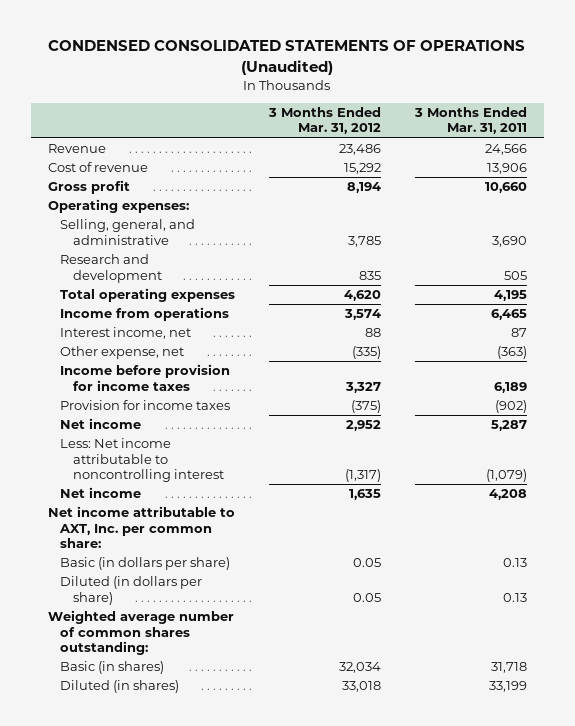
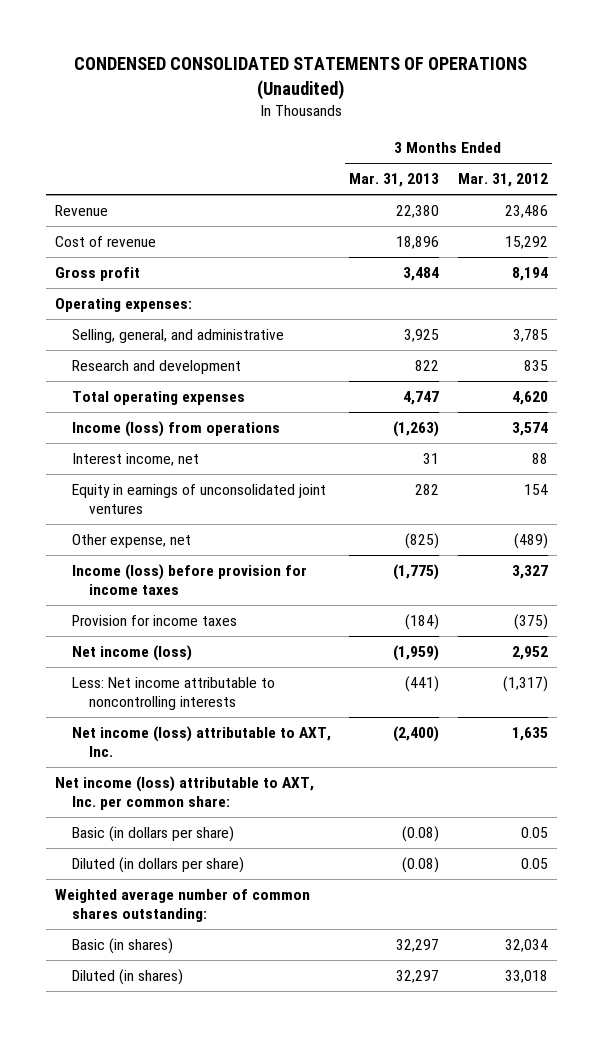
[414,107,528,135] 3 Months Ended Mar. 31, 2011 -> none
none -> [349,173,440,188] Mar. 31, 2013
[60,307,230,322] Income from operations -> [72,421,281,438] Income (loss) from operations
none -> [72,484,327,515] Equity in earnings of unconsolidated joint ventures
[352,346,382,360] (335) -> [513,533,548,550] (489)
[60,364,231,391] Income before provision for income taxes -> [72,564,308,596] Income (loss) before provision for income taxes
[60,418,142,430] Net income -> [72,645,193,662] Net income (loss)
[60,438,224,482] Less: Net income attributable to noncontrolling interest -> [72,677,276,711] Less: Net income attributable to noncontrolling interests
[60,487,142,499] Net income -> [72,726,332,758] Net income (loss) attributable to AXT, Inc.
[47,506,235,548] Net income attributable to AXT, Inc. per common share: -> [55,776,315,811] Net income (loss) attributable to AXT, Inc. per common share:

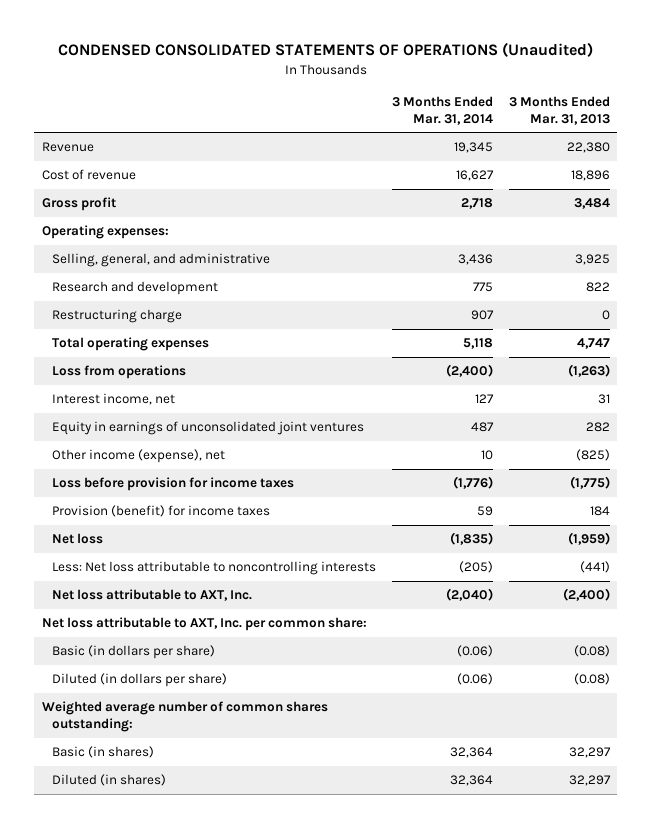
[457,173,548,188] Mar. 31, 2012 -> none
none -> [391,95,493,125] 3 Months Ended Mar. 31, 2014
none -> [52,309,183,324] Restructuring charge
[72,421,281,438] Income (loss) from operations -> [52,365,187,380] Loss from operations
[72,534,192,549] Other expense, net -> [52,449,226,464] Other income (expense), net
[72,564,308,596] Income (loss) before provision for income taxes -> [52,477,295,492] Loss before provision for income taxes
[72,615,238,627] Provision for income taxes -> [52,505,271,518] Provision (benefit) for income taxes
[405,614,440,631] (184) -> [589,506,610,517] 184
[72,645,193,662] Net income (loss) -> [52,533,104,545] Net loss
[72,677,276,711] Less: Net income attributable to noncontrolling interests -> [52,561,377,576] Less: Net loss attributable to noncontrolling interests
[72,726,332,758] Net income (loss) attributable to AXT, Inc. -> [52,589,253,602] Net loss attributable to AXT, Inc.
[55,776,315,811] Net income (loss) attributable to AXT, Inc. per common share: -> [41,617,367,632] Net loss attributable to AXT, Inc. per common share:

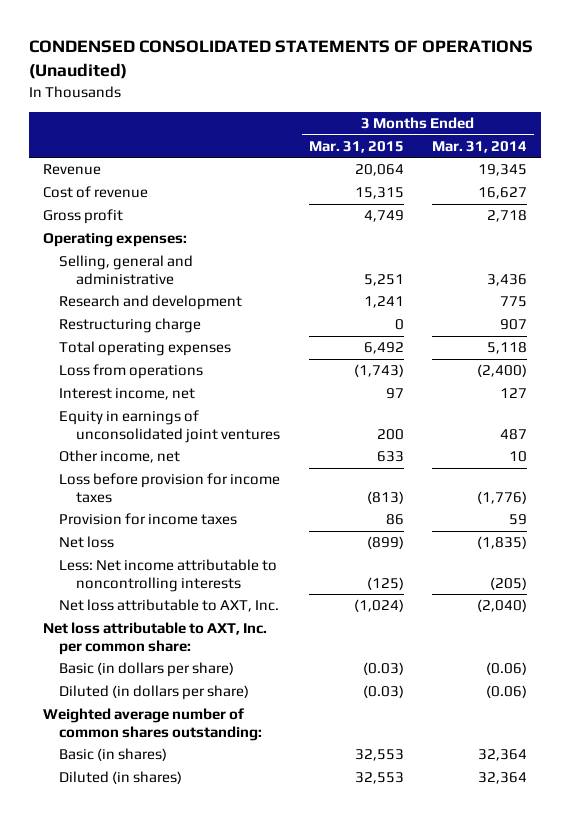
[508,95,610,125] 3 Months Ended Mar. 31, 2013 -> none
none -> [308,140,404,153] Mar. 31, 2015
[52,253,271,268] Selling, general, and administrative -> [59,255,194,285] Selling, general and administrative
[52,449,226,464] Other income (expense), net -> [59,450,181,464] Other income, net
[52,505,271,518] Provision (benefit) for income taxes -> [59,513,238,526] Provision for income taxes
[52,561,377,576] Less: Net loss attributable to noncontrolling interests -> [59,559,278,592] Less: Net income attributable to noncontrolling interests

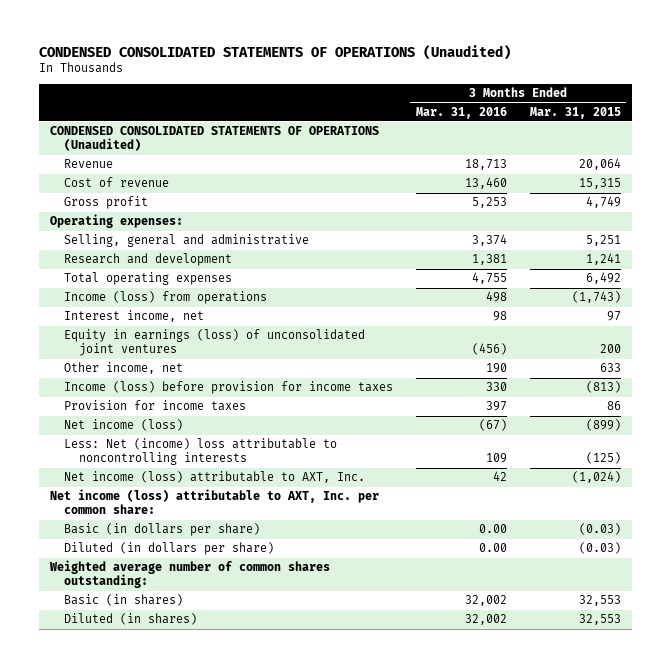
[431,140,527,153] Mar. 31, 2014 -> none
none -> [415,106,507,119] Mar. 31, 2016
none -> [49,126,379,152] CONDENSED CONSOLIDATED STATEMENTS OF OPERATIONS (Unaudited)
[59,318,202,334] Restructuring charge -> none
[59,364,204,380] Loss from operations -> [64,291,268,305] Income (loss) from operations
[59,410,280,443] Equity in earnings of unconsolidated joint ventures -> [64,329,366,357] Equity in earnings (loss) of unconsolidated joint ventures
[59,473,281,503] Loss before provision for income taxes -> [64,381,394,395] Income (loss) before provision for income taxes
[59,536,115,549] Net loss -> [64,419,184,432] Net income (loss)
[59,559,278,592] Less: Net income attributable to noncontrolling interests -> [64,438,338,466] Less: Net (income) loss attributable to noncontrolling interests
[59,599,280,613] Net loss attributable to AXT, Inc. -> [64,471,366,484] Net income (loss) attributable to AXT, Inc.
[42,622,267,655] Net loss attributable to AXT, Inc. per common share: -> [49,489,379,515] Net income (loss) attributable to AXT, Inc. per common share:

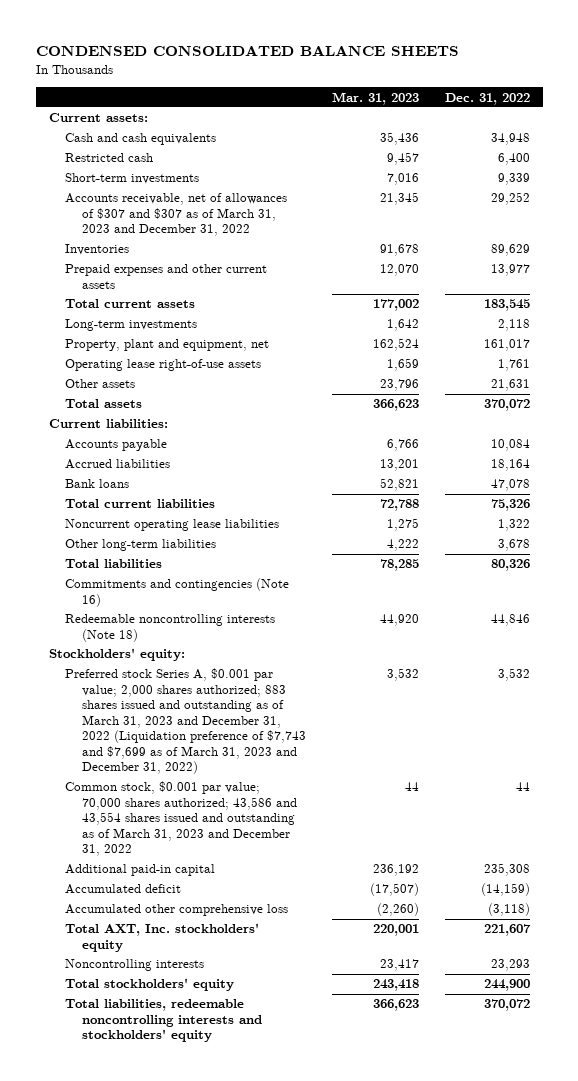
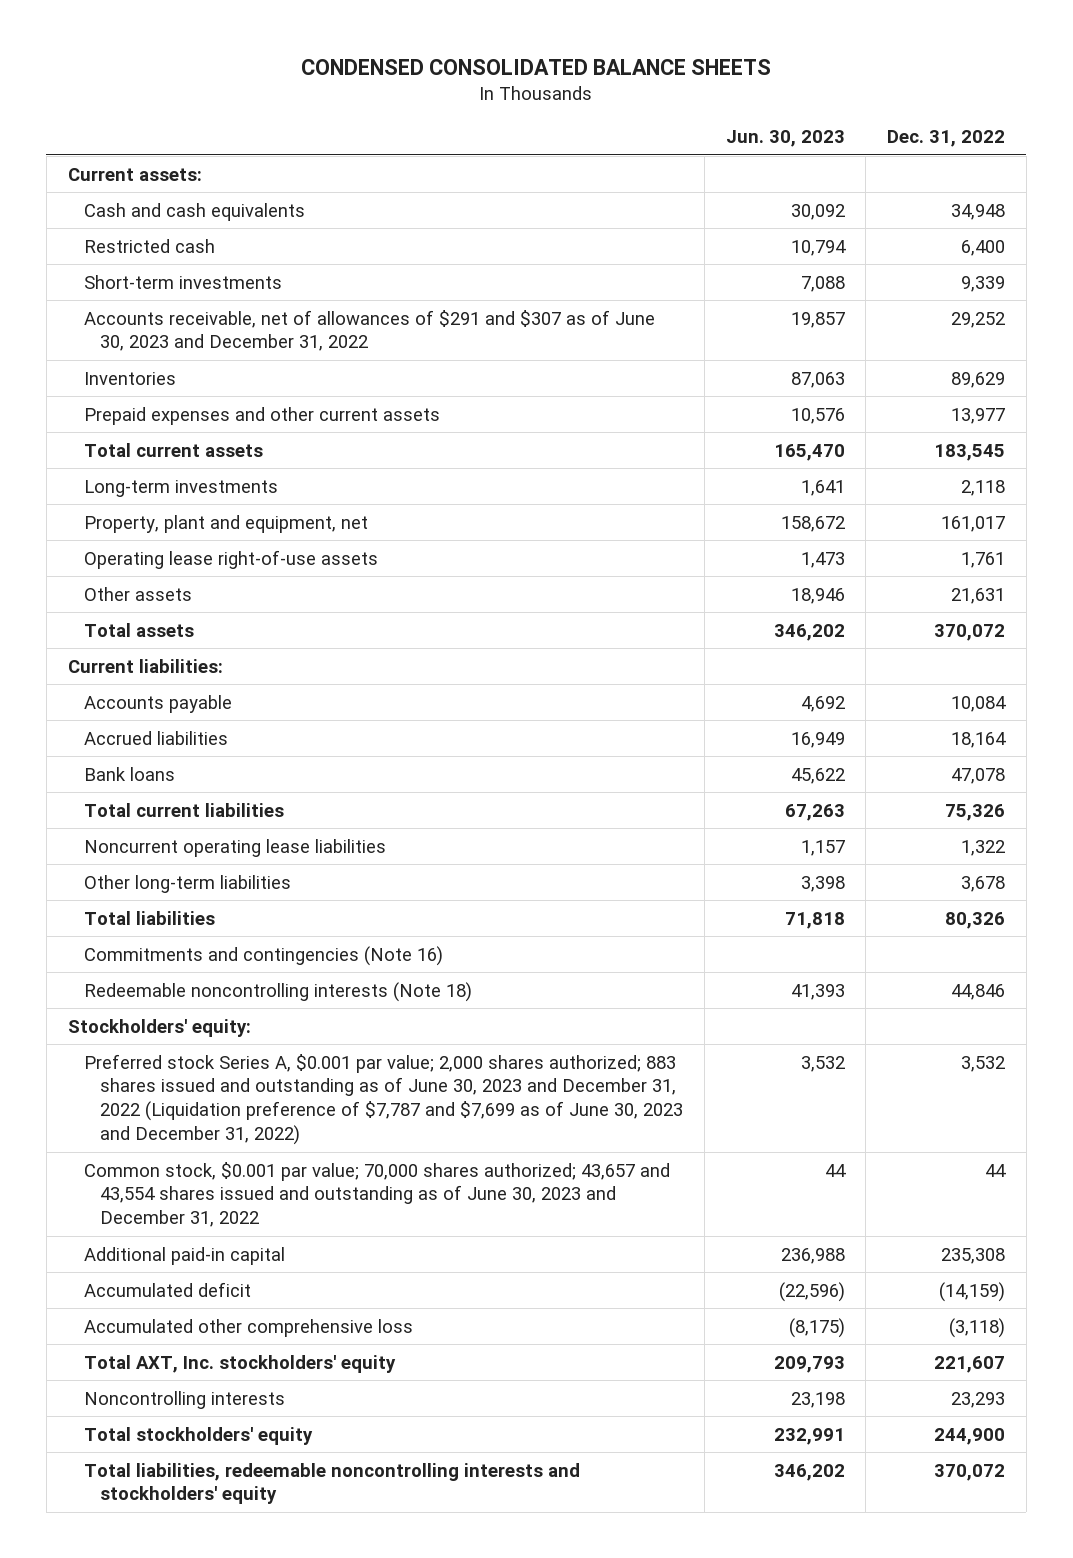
[332,91,420,105] Mar. 31, 2023 -> none
none -> [725,130,845,148] Jun. 30, 2023
[65,193,288,237] Accounts receivable, net of allowances of $307 and $307 as of March 31, 2023 and December 31, 2022 -> [83,309,655,352] Accounts receivable, net of allowances of $291 and $307 as of June 30, 2023 and December 31, 2022
[65,668,307,775] Preferred stock Series A, $0.001 par value; 2,000 shares authorized; 883 shares issued and outstanding as of March 31, 2023 and December 31, 2022 (Liquidation preference of $7,743 and $7,699 as of March 31, 2023 and December 31, 2022) -> [83,1053,684,1146] Preferred stock Series A, $0.001 par value; 2,000 shares authorized; 883 shares issued and outstanding as of June 30, 2023 and December 31, 2022 (Liquidation preference of $7,787 and $7,699 as of June 30, 2023 and December 31, 2022)
[65,781,298,857] Common stock, $0.001 par value; 70,000 shares authorized; 43,586 and 43,554 shares issued and outstanding as of March 31, 2023 and December 31, 2022 -> [83,1161,670,1228] Common stock, $0.001 par value; 70,000 shares authorized; 43,657 and 43,554 shares issued and outstanding as of June 30, 2023 and December 31, 2022

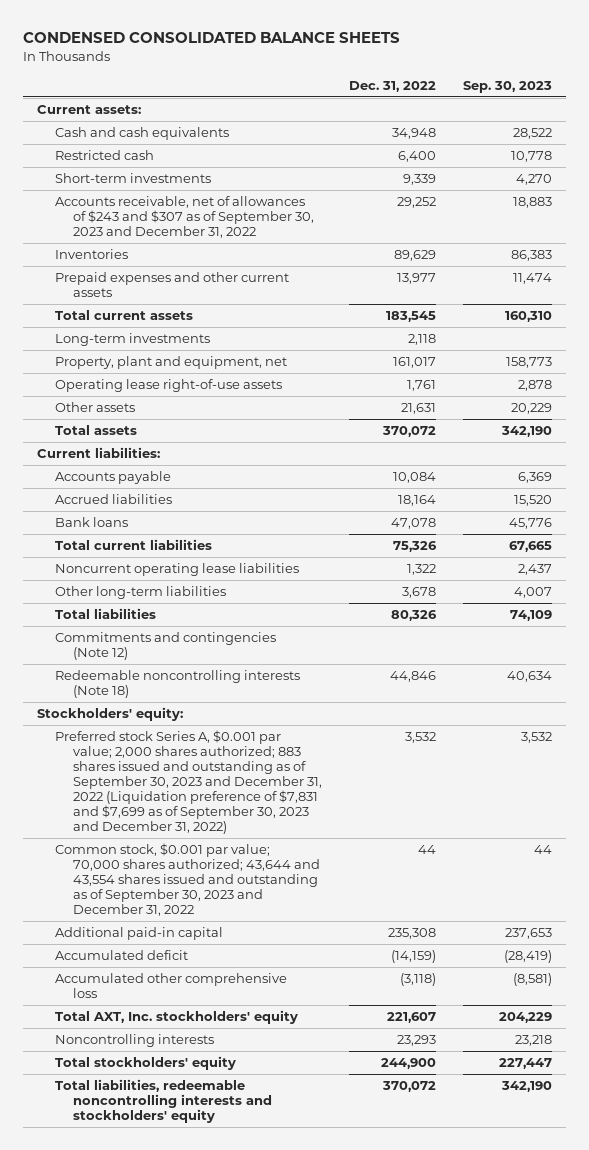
[725,130,845,148] Jun. 30, 2023 -> none
none -> [463,80,553,93] Sep. 30, 2023
[83,309,655,352] Accounts receivable, net of allowances of $291 and $307 as of June 30, 2023 and December 31, 2022 -> [54,196,314,239] Accounts receivable, net of allowances of $243 and $307 as of September 30, 2023 and December 31, 2022
[83,945,443,966] Commitments and contingencies (Note 16) -> [54,632,276,661] Commitments and contingencies (Note 12)
[83,1053,684,1146] Preferred stock Series A, $0.001 par value; 2,000 shares authorized; 883 shares issued and outstanding as of June 30, 2023 and December 31, 2022 (Liquidation preference of $7,787 and $7,699 as of June 30, 2023 and December 31, 2022) -> [54,730,322,834] Preferred stock Series A, $0.001 par value; 2,000 shares authorized; 883 shares issued and outstanding as of September 30, 2023 and December 31, 2022 (Liquidation preference of $7,831 and $7,699 as of September 30, 2023 and December 31, 2022)
[83,1161,670,1228] Common stock, $0.001 par value; 70,000 shares authorized; 43,657 and 43,554 shares issued and outstanding as of June 30, 2023 and December 31, 2022 -> [54,843,320,916] Common stock, $0.001 par value; 70,000 shares authorized; 43,644 and 43,554 shares issued and outstanding as of September 30, 2023 and December 31, 2022

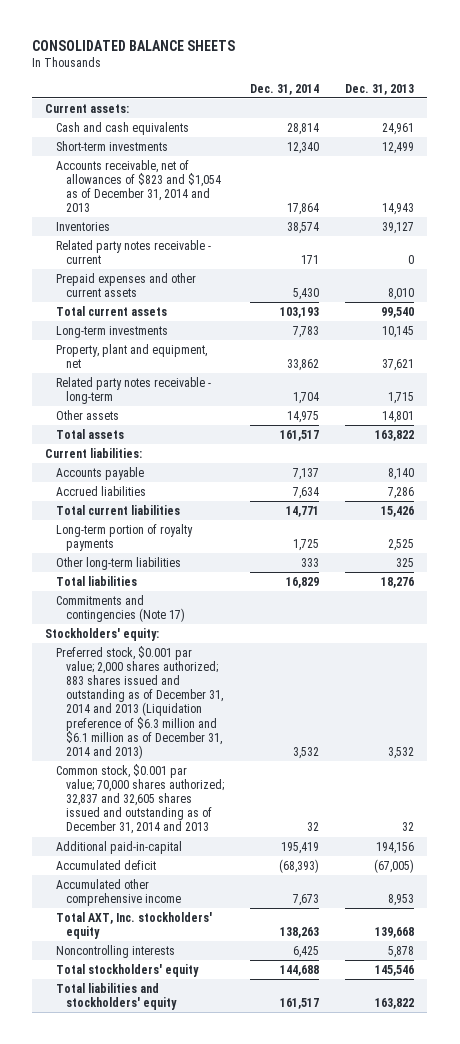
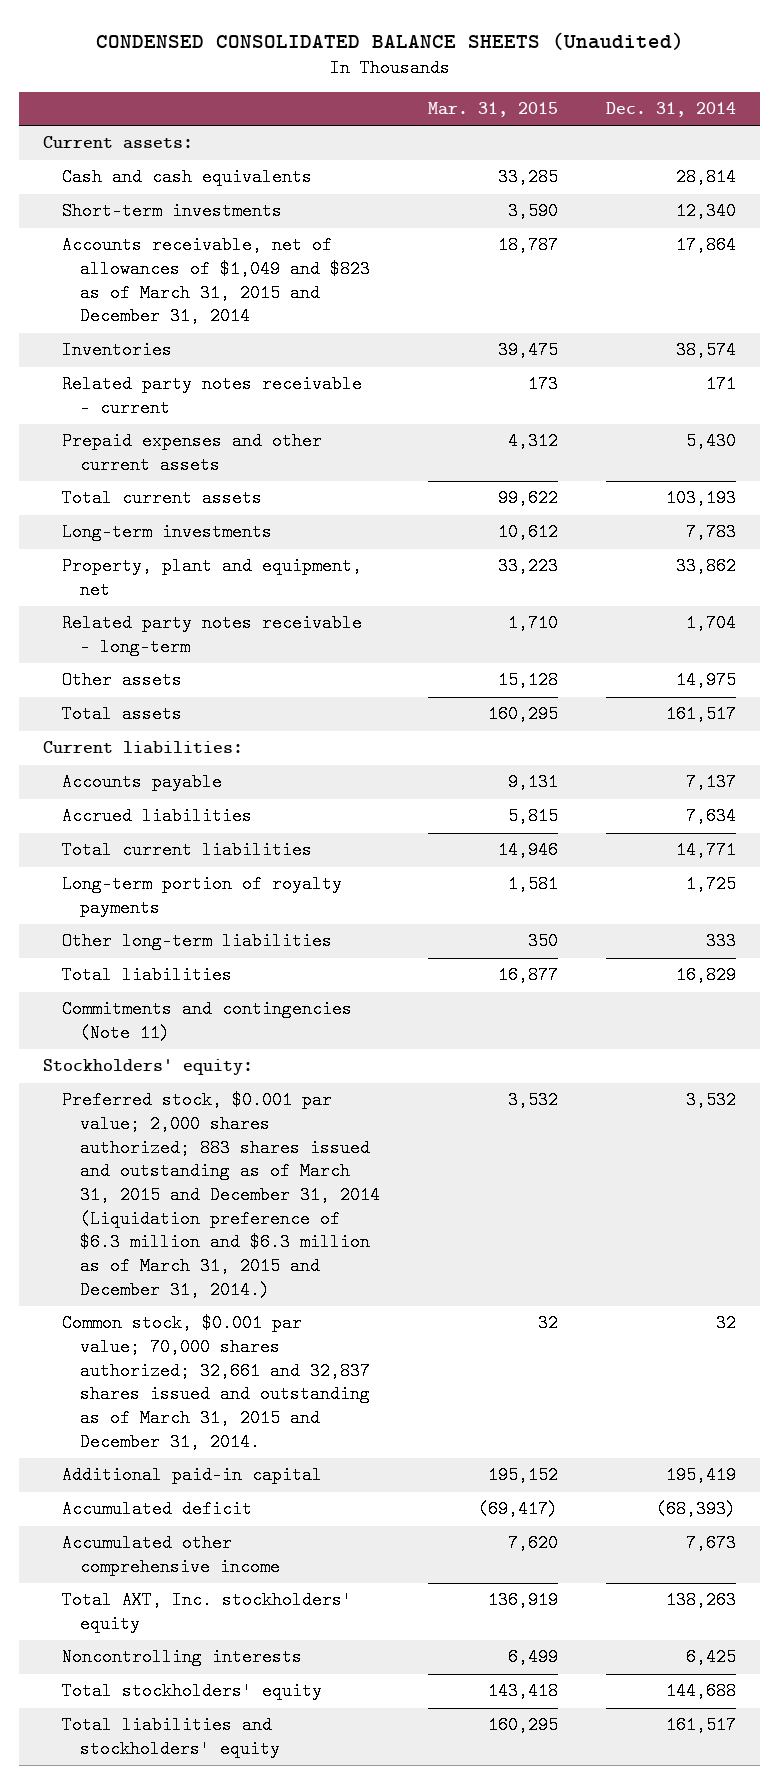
[32,39,236,51] CONSOLIDATED BALANCE SHEETS -> [95,31,684,50] CONDENSED CONSOLIDATED BALANCE SHEETS (Unaudited)
[345,83,415,95] Dec. 31, 2013 -> none
none -> [428,102,559,118] Mar. 31, 2015
[55,159,221,213] Accounts receivable, net of allowances of $823 and $1,054 as of December 31, 2014 and 2013 -> [61,236,371,326] Accounts receivable, net of allowances of $1,049 and $823 as of March 31, 2015 and December 31, 2014
[55,594,185,622] Commitments and contingencies (Note 17) -> [61,1000,352,1043] Commitments and contingencies (Note 11)
[55,645,223,760] Preferred stock, $0.001 par value; 2,000 shares authorized; 883 shares issued and outstanding as of December 31, 2014 and 2013 (Liquidation preference of $6.3 million and $6.1 million as of December 31, 2014 and 2013) -> [61,1091,381,1299] Preferred stock, $0.001 par value; 2,000 shares authorized; 883 shares issued and outstanding as of March 31, 2015 and December 31, 2014 (Liquidation preference of $6.3 million and $6.3 million as of March 31, 2015 and December 31, 2014.)
[55,763,224,835] Common stock, $0.001 par value; 70,000 shares authorized; 32,837 and 32,605 shares issued and outstanding as of December 31, 2014 and 2013 -> [61,1314,371,1451] Common stock, $0.001 par value; 70,000 shares authorized; 32,661 and 32,837 shares issued and outstanding as of March 31, 2015 and December 31, 2014.
[55,840,182,854] Additional paid-in-capital -> [61,1466,322,1485] Additional paid-in capital

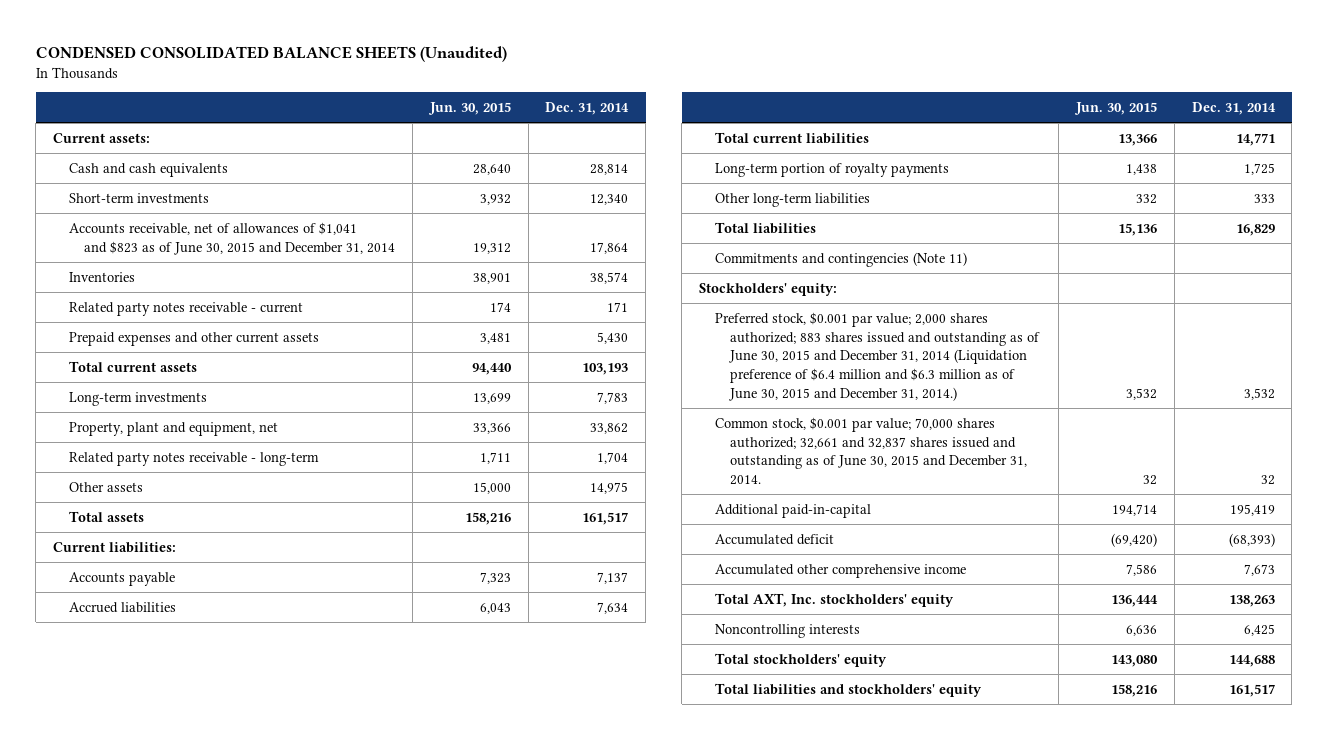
[428,102,559,118] Mar. 31, 2015 -> none
none -> [427,101,511,115] Jun. 30, 2015
[61,236,371,326] Accounts receivable, net of allowances of $1,049 and $823 as of March 31, 2015 and December 31, 2014 -> [68,221,396,255] Accounts receivable, net of allowances of $1,041 and $823 as of June 30, 2015 and December 31, 2014
[61,1091,381,1299] Preferred stock, $0.001 par value; 2,000 shares authorized; 883 shares issued and outstanding as of March 31, 2015 and December 31, 2014 (Liquidation preference of $6.3 million and $6.3 million as of March 31, 2015 and December 31, 2014.) -> [714,311,1041,401] Preferred stock, $0.001 par value; 2,000 shares authorized; 883 shares issued and outstanding as of June 30, 2015 and December 31, 2014 (Liquidation preference of $6.4 million and $6.3 million as of June 30, 2015 and December 31, 2014.)
[61,1314,371,1451] Common stock, $0.001 par value; 70,000 shares authorized; 32,661 and 32,837 shares issued and outstanding as of March 31, 2015 and December 31, 2014. -> [714,416,1028,486] Common stock, $0.001 par value; 70,000 shares authorized; 32,661 and 32,837 shares issued and outstanding as of June 30, 2015 and December 31, 2014.
[61,1466,322,1485] Additional paid-in capital -> [714,503,871,518] Additional paid-in-capital

